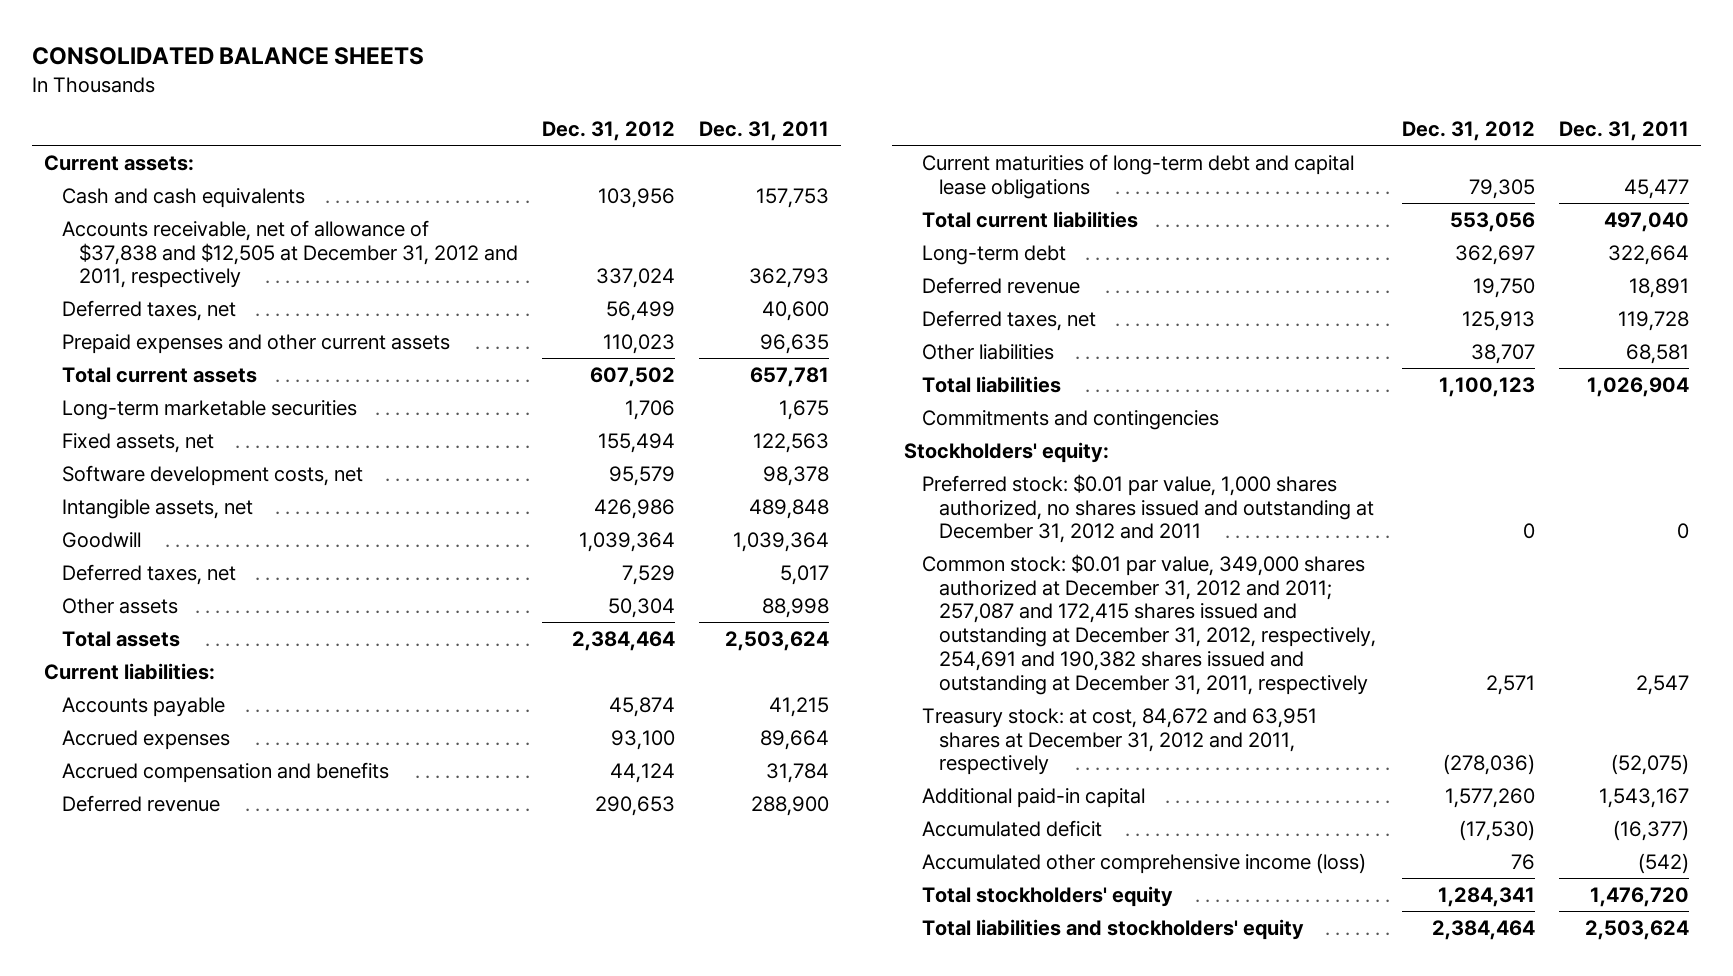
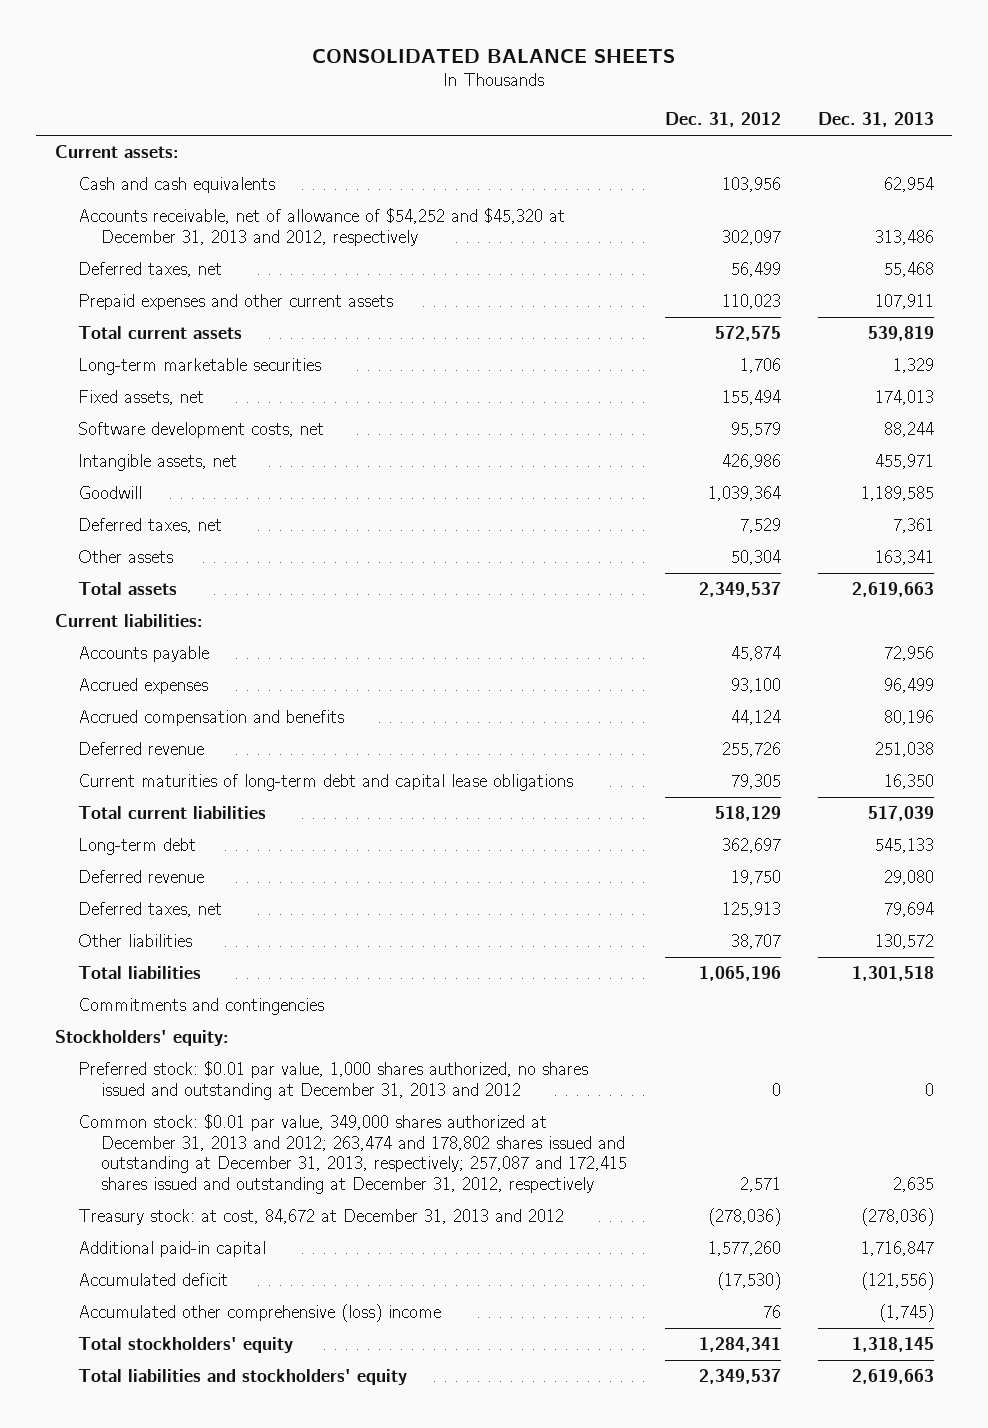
[698,121,829,142] Dec. 31, 2011 -> none
none -> [817,112,934,128] Dec. 31, 2013
[61,219,518,289] Accounts receivable, net of allowance of $37,838 and $12,505 at December 31, 2012 and 2011, respectively -> [77,207,565,246] Accounts receivable, net of allowance of $54,252 and $45,320 at December 31, 2013 and 2012, respectively
[595,268,675,289] 337,024 -> [721,229,781,245] 302,097
[589,366,675,387] 607,502 -> [714,325,781,341] 572,575
[571,630,675,651] 2,384,464 -> [698,581,781,597] 2,349,537
[594,795,675,816] 290,653 -> [721,741,781,757] 255,726
[1449,211,1535,232] 553,056 -> [714,805,781,821] 518,129
[1438,376,1535,397] 1,100,123 -> [698,965,781,981] 1,065,196
[921,473,1374,544] Preferred stock: $0.01 par value, 1,000 shares authorized, no shares issued and outstanding at December 31, 2012 and 2011 -> [77,1060,588,1100] Preferred stock: $0.01 par value, 1,000 shares authorized, no shares issued and outstanding at December 31, 2013 and 2012
[921,553,1376,695] Common stock: $0.01 par value, 349,000 shares authorized at December 31, 2012 and 2011; 257,087 and 172,415 shares issued and outstanding at December 31, 2012, respectively, 254,691 and 190,382 shares issued and outstanding at December 31, 2011, respectively -> [77,1113,628,1194] Common stock: $0.01 par value, 349,000 shares authorized at December 31, 2013 and 2012; 263,474 and 178,802 shares issued and outstanding at December 31, 2013, respectively; 257,087 and 172,415 shares issued and outstanding at December 31, 2012, respectively
[921,707,1317,776] Treasury stock: at cost, 84,672 and 63,951 shares at December 31, 2012 and 2011, respectively -> [77,1208,564,1225] Treasury stock: at cost, 84,672 at December 31, 2013 and 2012
[921,852,1366,874] Accumulated other comprehensive income (loss) -> [77,1303,441,1322] Accumulated other comprehensive (loss) income
[1431,919,1535,940] 2,384,464 -> [698,1368,781,1384] 2,349,537

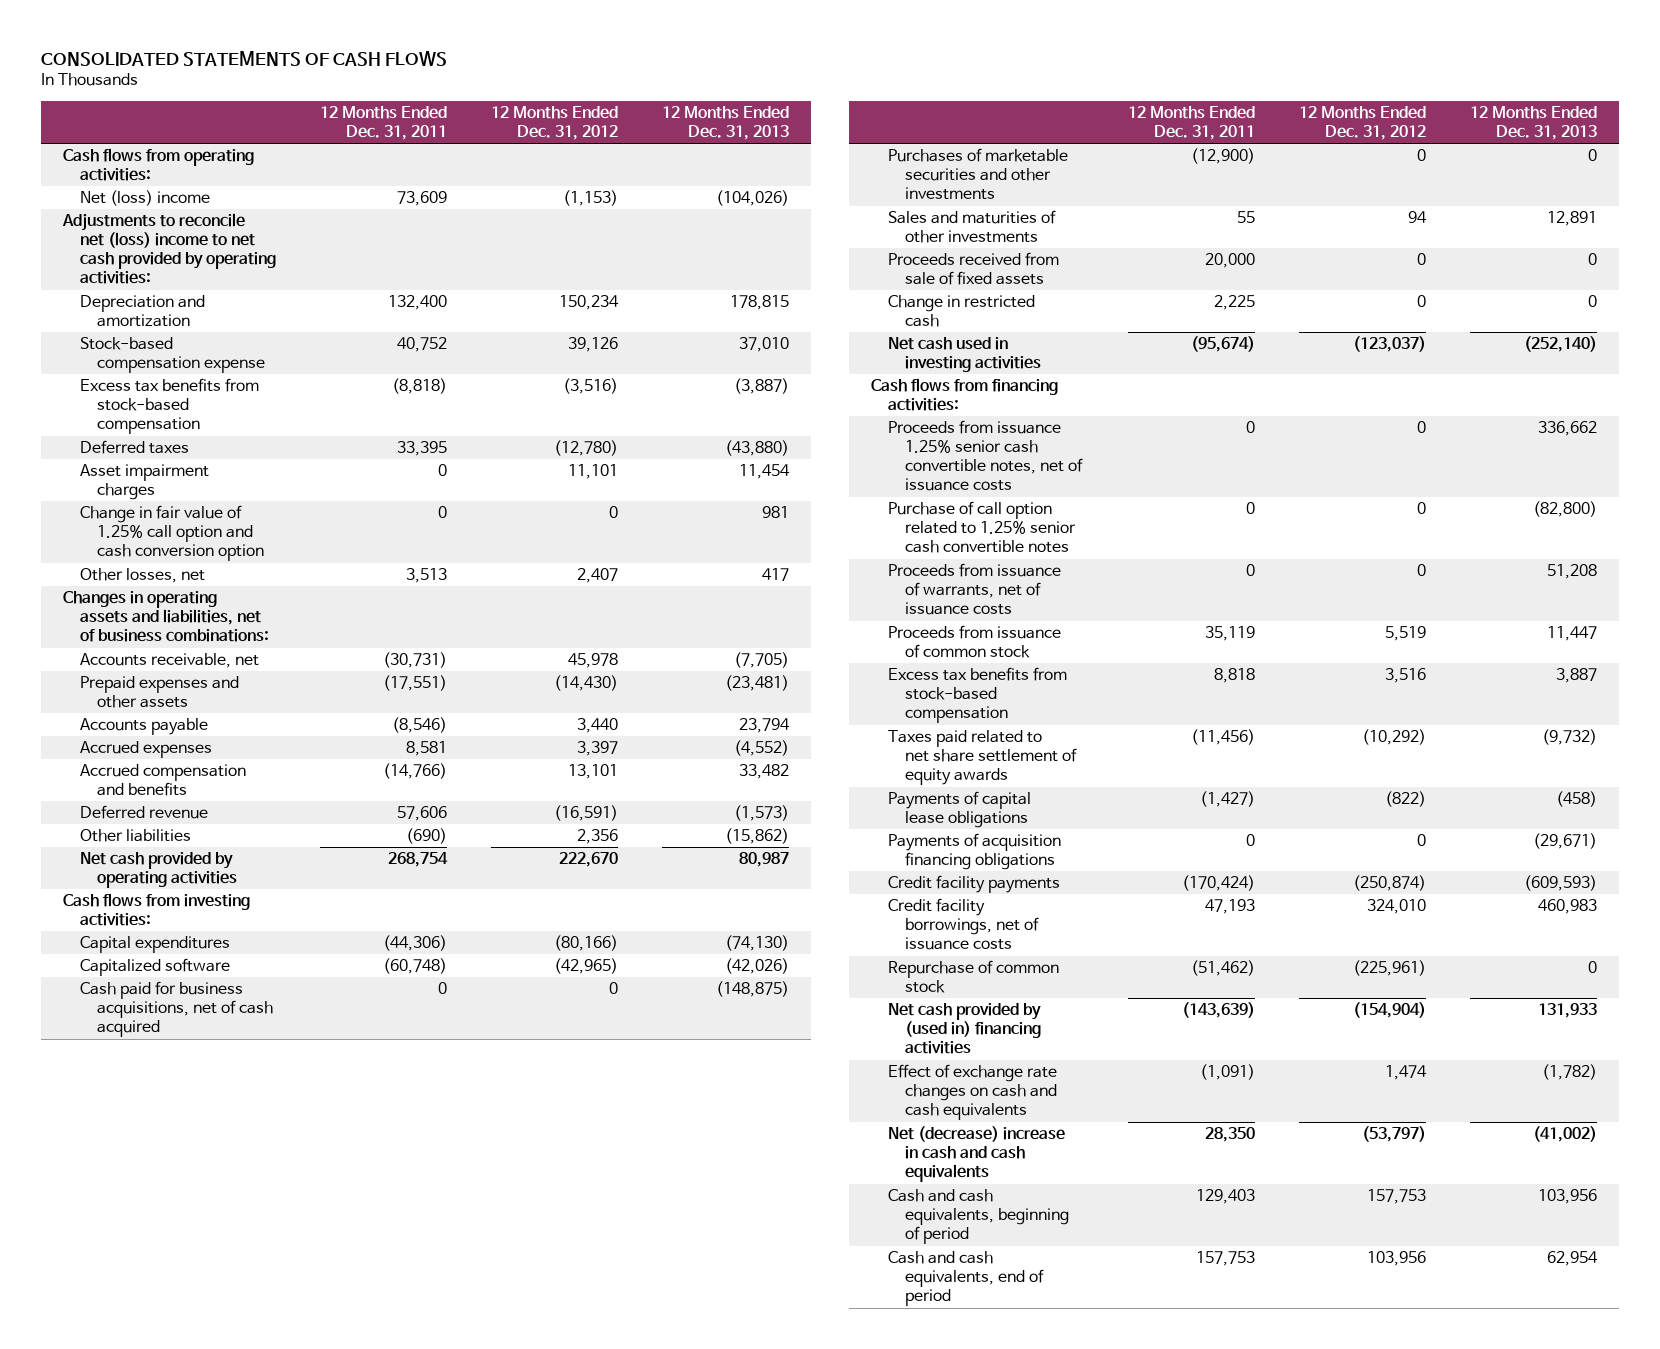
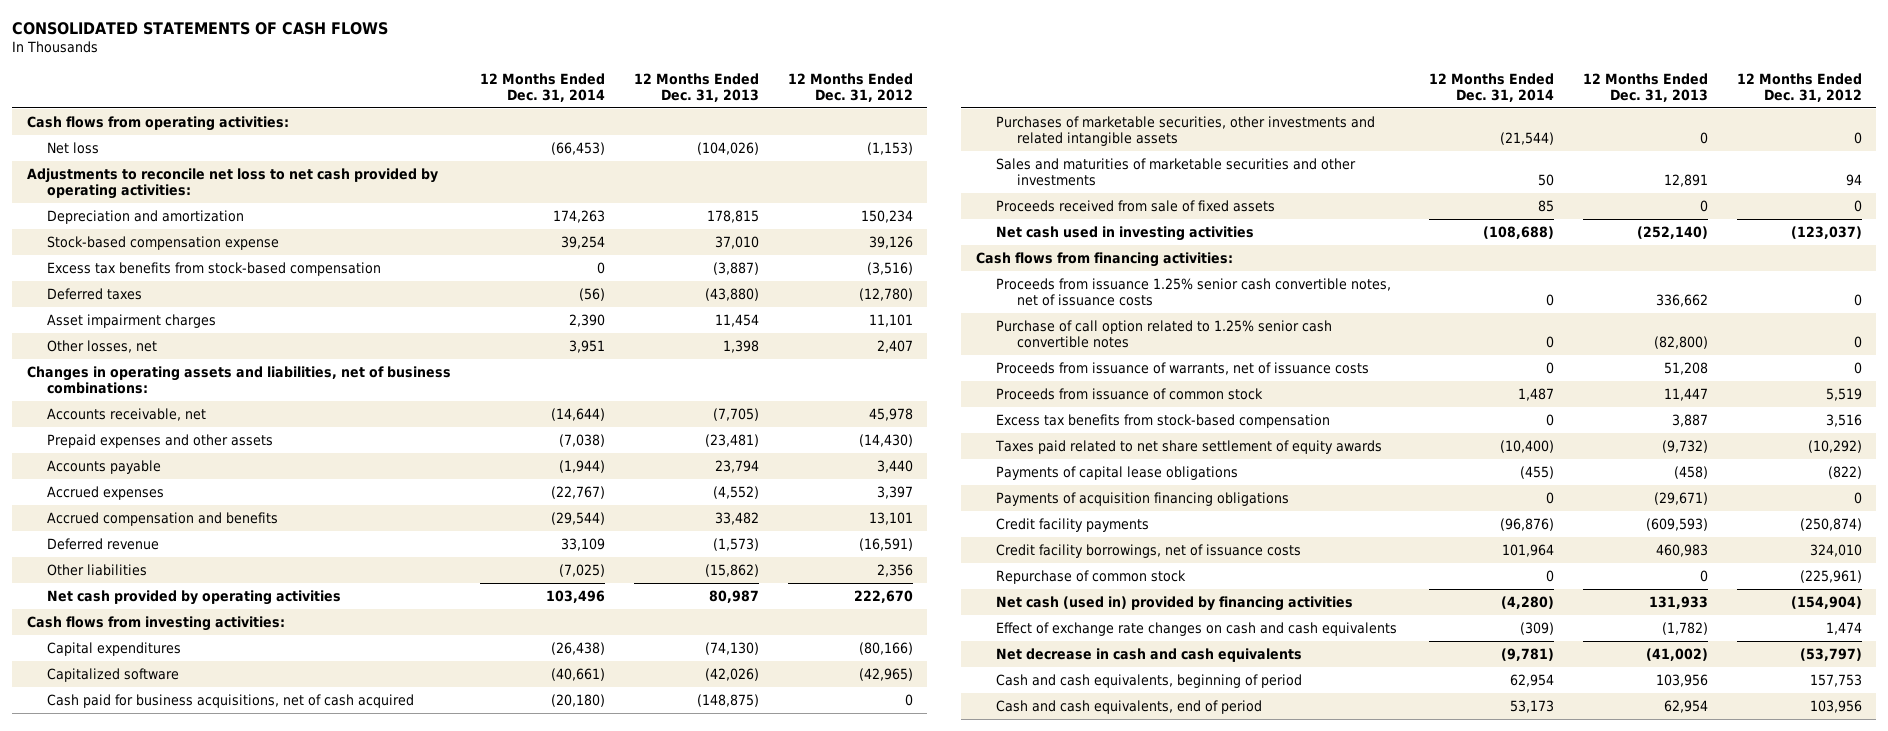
[319,105,447,140] 12 Months Ended Dec. 31, 2011 -> none
none -> [479,72,605,103] 12 Months Ended Dec. 31, 2014
[79,190,210,207] Net (loss) income -> [47,141,100,154] Net loss
[61,213,276,285] Adjustments to reconcile net (loss) income to net cash provided by operating activities: -> [26,167,438,200] Adjustments to reconcile net loss to net cash provided by operating activities:
[79,505,264,562] Change in fair value of 1.25% call option and cash conversion option -> none
[761,568,789,582] 417 -> [722,339,759,353] 1,398
[887,148,1068,201] Purchases of marketable securities and other investments -> [996,115,1376,147] Purchases of marketable securities, other investments and related intangible assets
[887,210,1056,244] Sales and maturities of other investments -> [996,157,1357,187] Sales and maturities of marketable securities and other investments
[887,295,1035,328] Change in restricted cash -> none
[887,1003,1041,1055] Net cash provided by (used in) financing activities -> [996,595,1354,611] Net cash (used in) provided by financing activities
[887,1126,1065,1183] Net (decrease) increase in cash and cash equivalents -> [996,647,1303,662] Net decrease in cash and cash equivalents

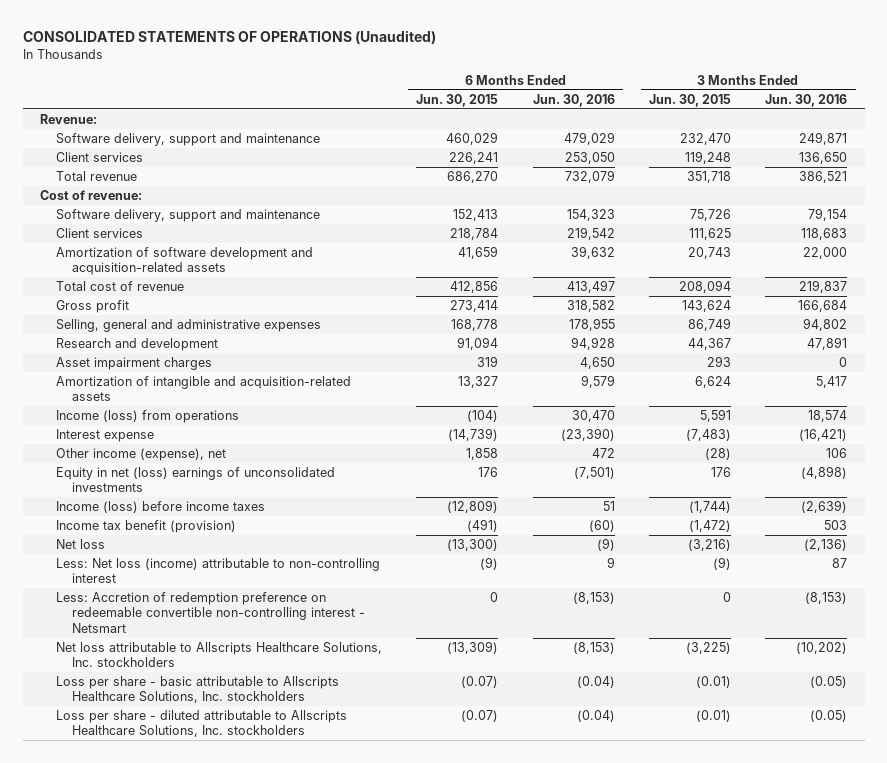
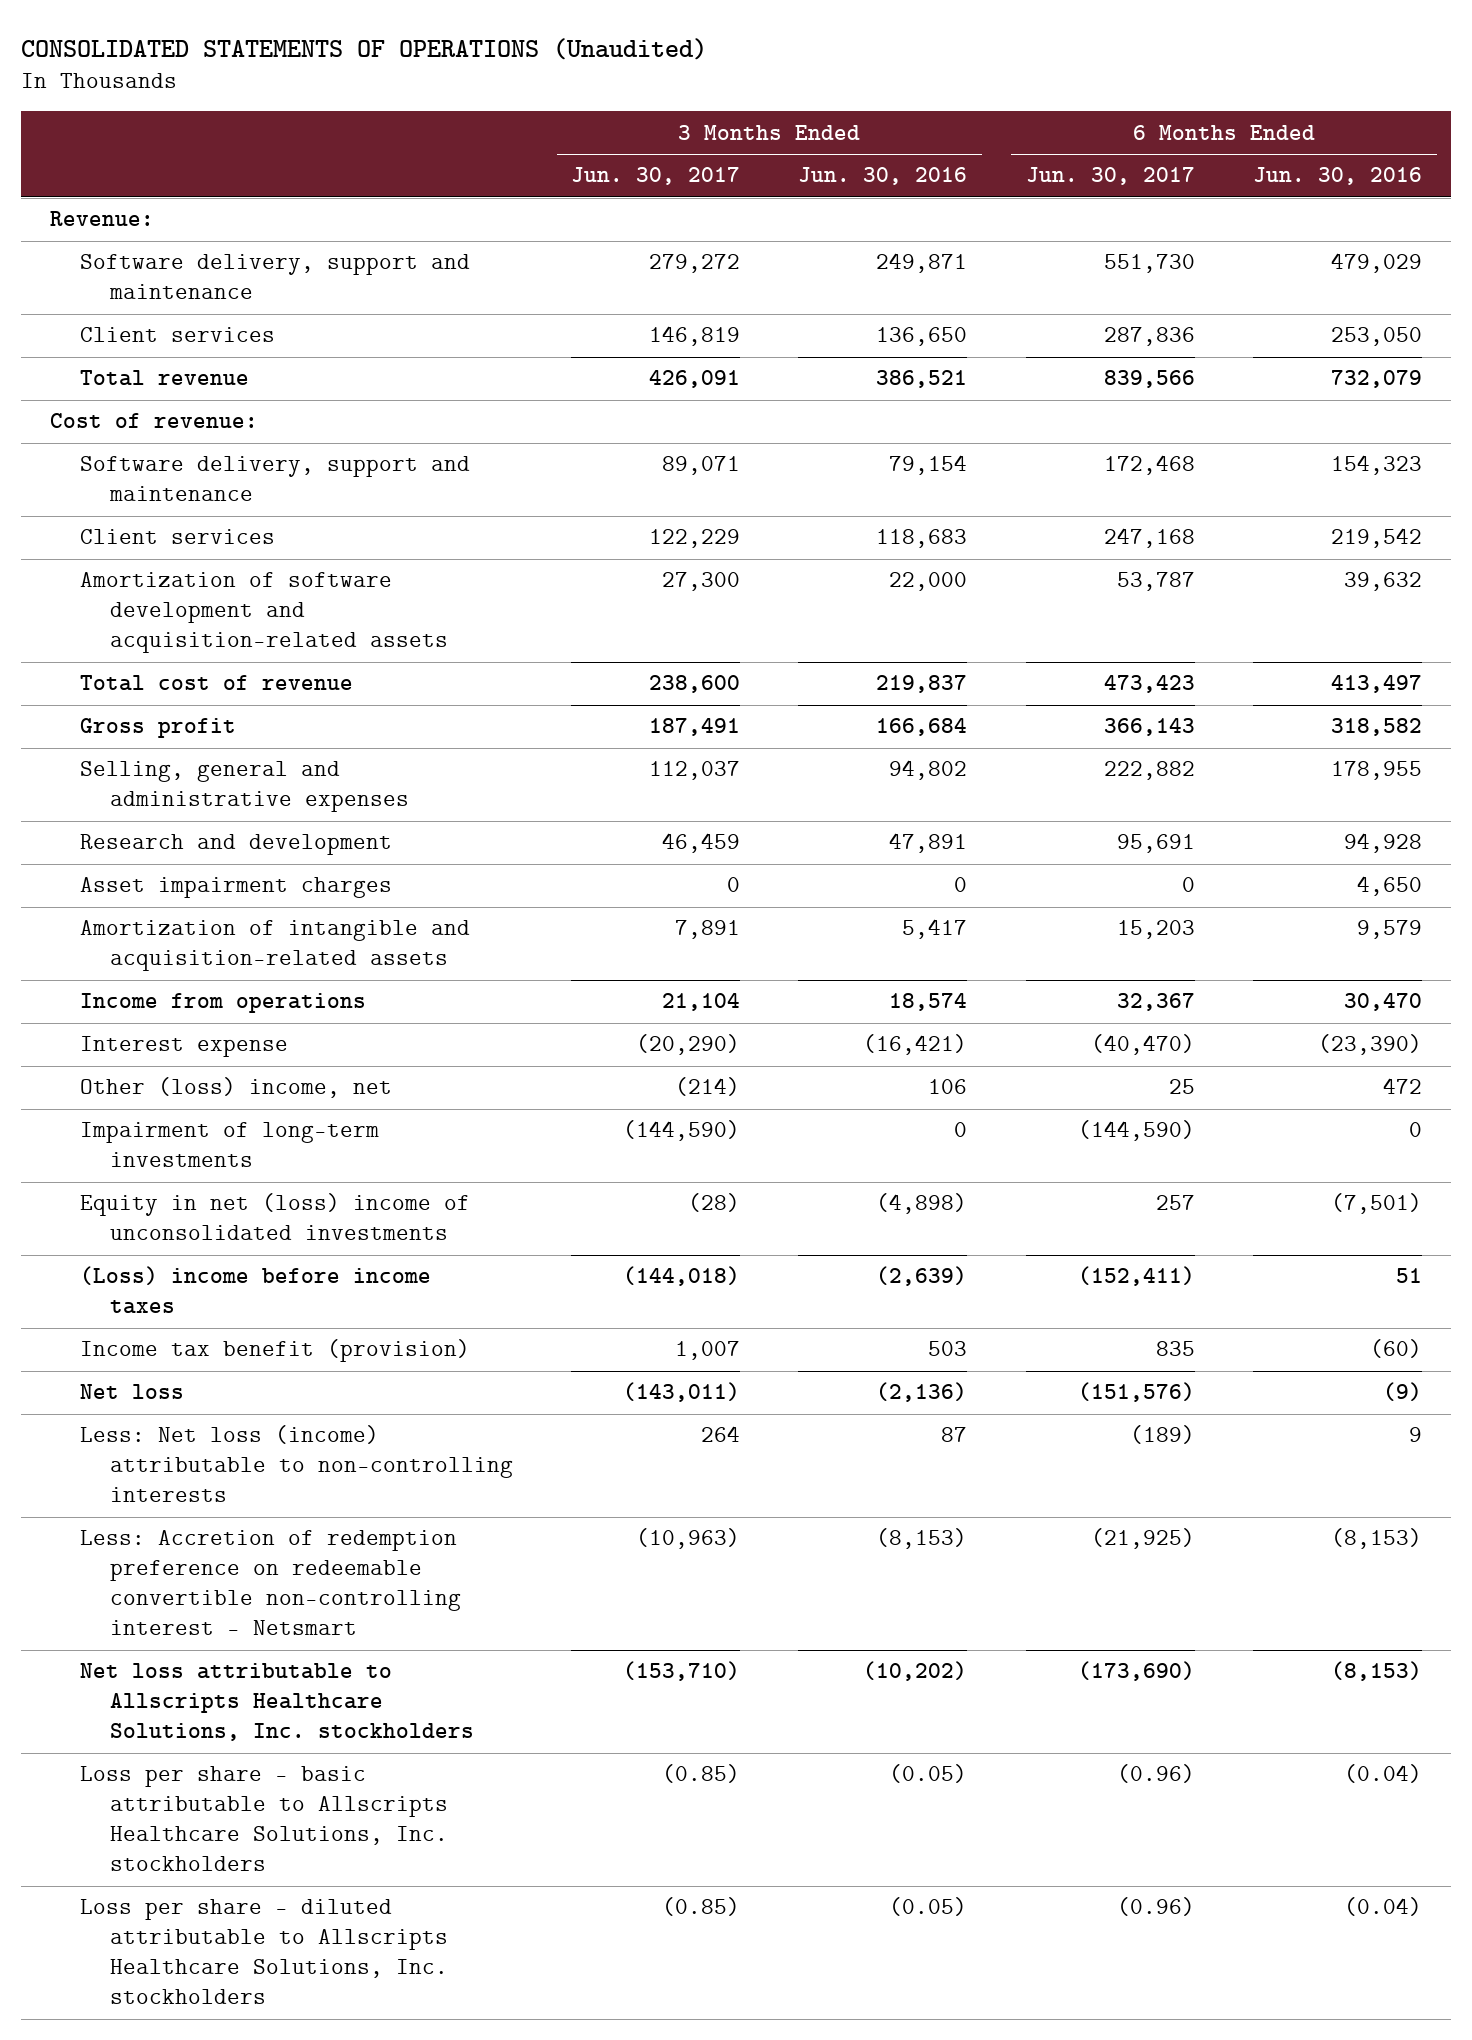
[416,93,499,107] Jun. 30, 2015 -> none
[649,93,732,107] Jun. 30, 2015 -> none
none -> [571,167,741,186] Jun. 30, 2017
none -> [1025,167,1195,186] Jun. 30, 2017
[56,409,240,423] Income (loss) from operations -> [79,993,366,1014] Income from operations
[56,447,227,461] Other income (expense), net -> [79,1077,392,1099] Other (loss) income, net
none -> [79,1122,379,1168] Impairment of long-term investments
[56,466,336,493] Equity in net (loss) earnings of unconsolidated investments -> [79,1193,470,1241] Equity in net (loss) income of unconsolidated investments
[56,500,266,513] Income (loss) before income taxes -> [79,1266,431,1315] (Loss) income before income taxes
[56,557,381,584] Less: Net loss (income) attributable to non-controlling interest -> [79,1425,513,1503] Less: Net loss (income) attributable to non-controlling interests

